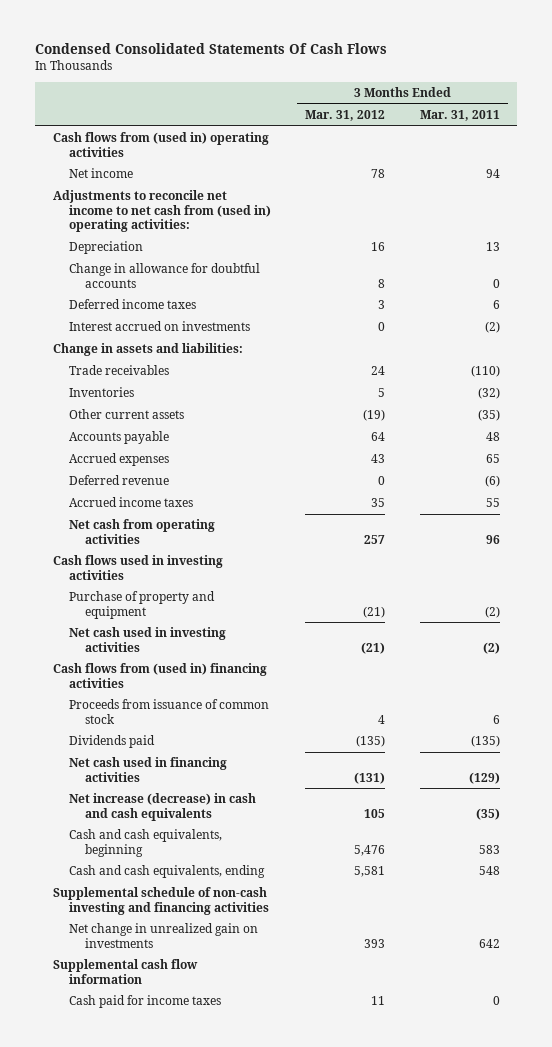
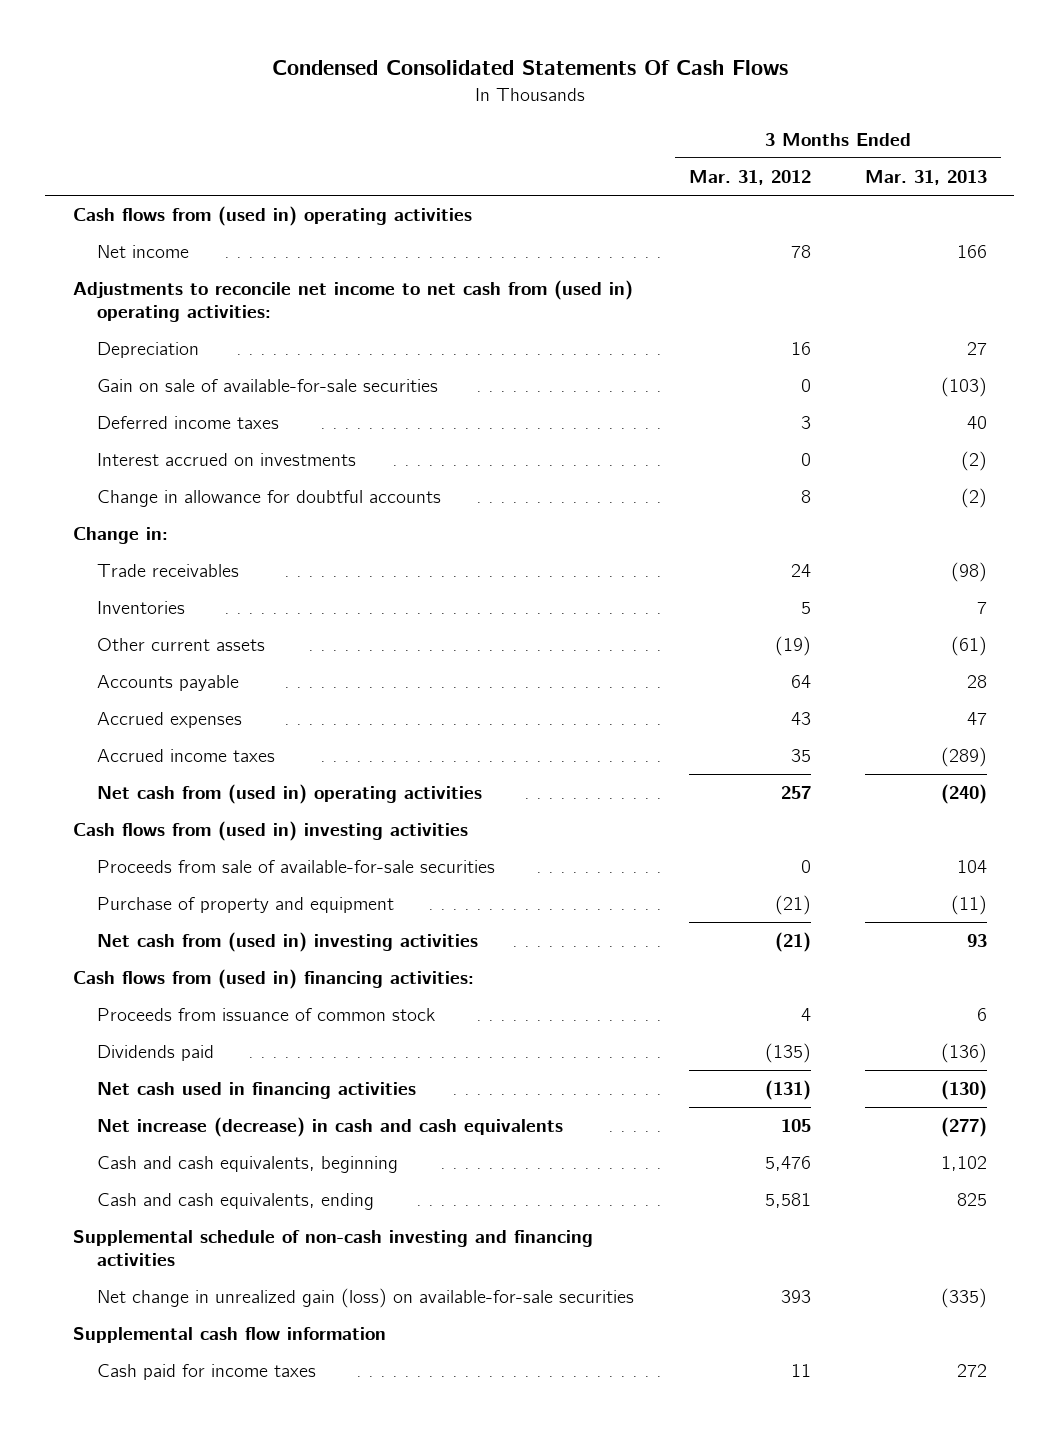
[419,109,500,121] Mar. 31, 2011 -> none
none -> [864,170,987,186] Mar. 31, 2013
none -> [97,379,439,393] Gain on sale of available-for-sale securities
[68,263,260,288] Change in allowance for doubtful accounts -> [97,490,442,508] Change in allowance for doubtful accounts
[52,343,243,357] Change in assets and liabilities: -> [72,527,168,545] Change in:
[68,475,169,486] Deferred revenue -> none
[68,519,215,544] Net cash from operating activities -> [97,784,483,805] Net cash from (used in) operating activities
[52,555,223,580] Cash flows used in investing activities -> [72,821,468,842] Cash flows from (used in) investing activities
none -> [97,860,496,874] Proceeds from sale of available-for-sale securities
[68,627,226,652] Net cash used in investing activities -> [97,932,479,953] Net cash from (used in) investing activities
[52,663,267,688] Cash flows from (used in) financing activities -> [72,969,474,990] Cash flows from (used in) financing activities:
[68,923,258,948] Net change in unrealized gain on investments -> [97,1288,635,1309] Net change in unrealized gain (loss) on available-for-sale securities

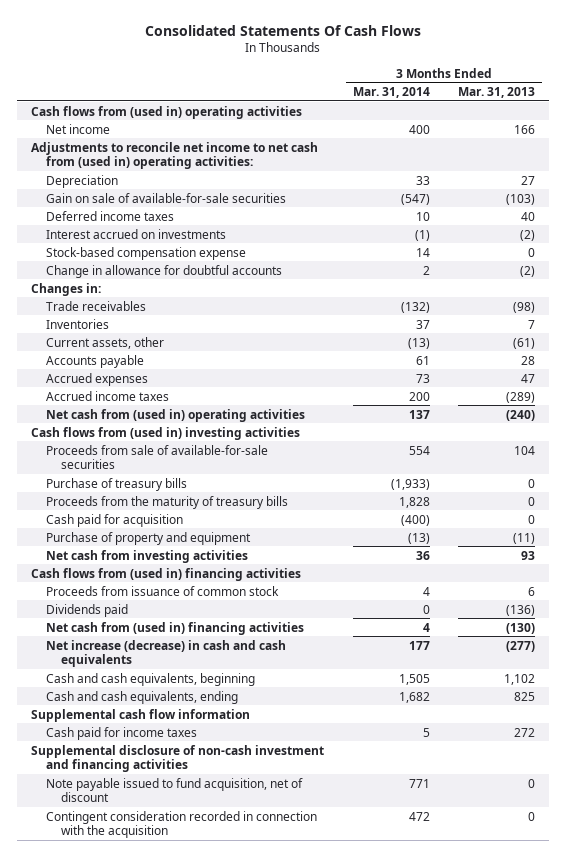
[271,60,788,76] Condensed Consolidated Statements Of Cash Flows -> [145,24,422,36] Consolidated Statements Of Cash Flows
[688,170,811,186] Mar. 31, 2012 -> none
none -> [352,87,430,99] Mar. 31, 2014
none -> [46,246,247,260] Stock-based compensation expense
[72,527,168,545] Change in: -> [31,282,102,296] Changes in:
[97,638,266,652] Other current assets -> [46,336,165,349] Current assets, other
none -> [46,477,188,491] Purchase of treasury bills
none -> [46,495,289,509] Proceeds from the maturity of treasury bills
none -> [46,513,184,527] Cash paid for acquisition
[97,932,479,953] Net cash from (used in) investing activities -> [46,549,249,563] Net cash from investing activities
[72,969,474,990] Cash flows from (used in) financing activities: -> [31,567,302,581] Cash flows from (used in) financing activities
[97,1082,417,1100] Net cash used in financing activities -> [46,621,305,635] Net cash from (used in) financing activities
[72,1230,593,1266] Supplemental schedule of non-cash investing and financing activities -> none
[97,1288,635,1309] Net change in unrealized gain (loss) on available-for-sale securities -> none
none -> [31,744,325,773] Supplemental disclosure of non-cash investment and financing activities
none -> [46,777,304,803] Note payable issued to fund acquisition, net of discount
none -> [46,810,318,839] Contingent consideration recorded in connection with the acquisition

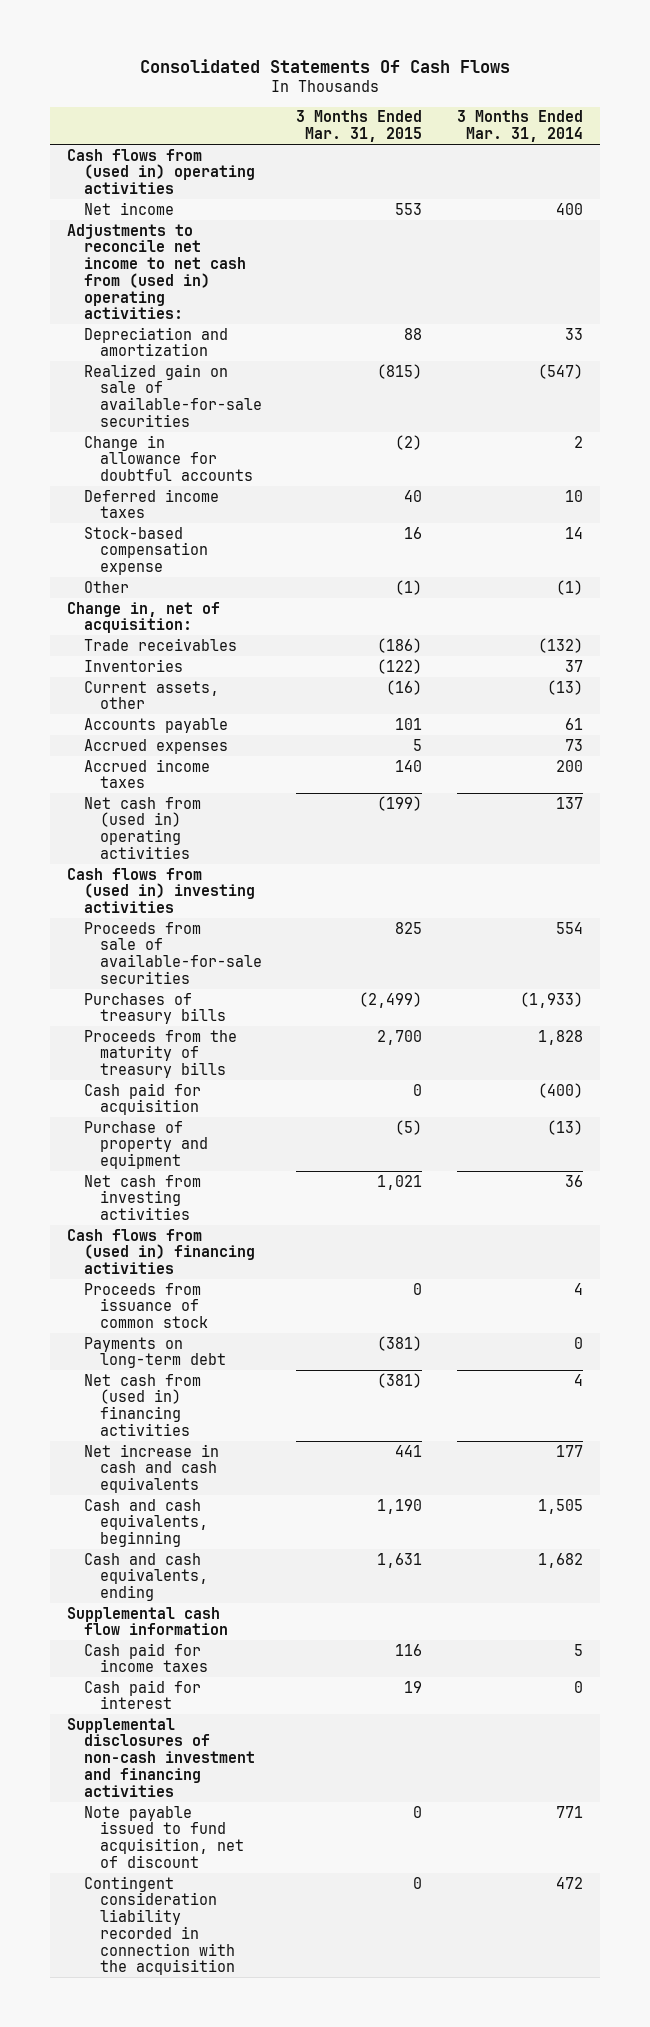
[457,87,535,99] Mar. 31, 2013 -> none
none -> [296,110,423,143] 3 Months Ended Mar. 31, 2015
[46,174,119,188] Depreciation -> none
none -> [83,326,228,357] Depreciation and amortization
[46,192,287,203] Gain on sale of available-for-sale securities -> [83,363,262,427] Realized gain on sale of available-for-sale securities
[46,264,283,278] Change in allowance for doubtful accounts -> [83,434,253,482] Change in allowance for doubtful accounts
[46,228,227,239] Interest accrued on investments -> none
none -> [83,580,129,593] Other
[31,282,102,296] Changes in: -> [67,601,221,634] Change in, net of acquisition:
[46,477,188,491] Purchase of treasury bills -> [83,992,226,1025] Purchases of treasury bills
[46,603,129,617] Dividends paid -> none
none -> [83,1336,226,1369] Payments on long-term debt
[46,639,287,668] Net increase (decrease) in cash and cash equivalents -> [83,1443,219,1494] Net increase in cash and cash equivalents
none -> [83,1679,201,1710] Cash paid for interest
[31,744,325,773] Supplemental disclosure of non-cash investment and financing activities -> [67,1717,255,1797] Supplemental disclosures of non-cash investment and financing activities
[46,810,318,839] Contingent consideration recorded in connection with the acquisition -> [83,1875,235,1976] Contingent consideration liability recorded in connection with the acquisition

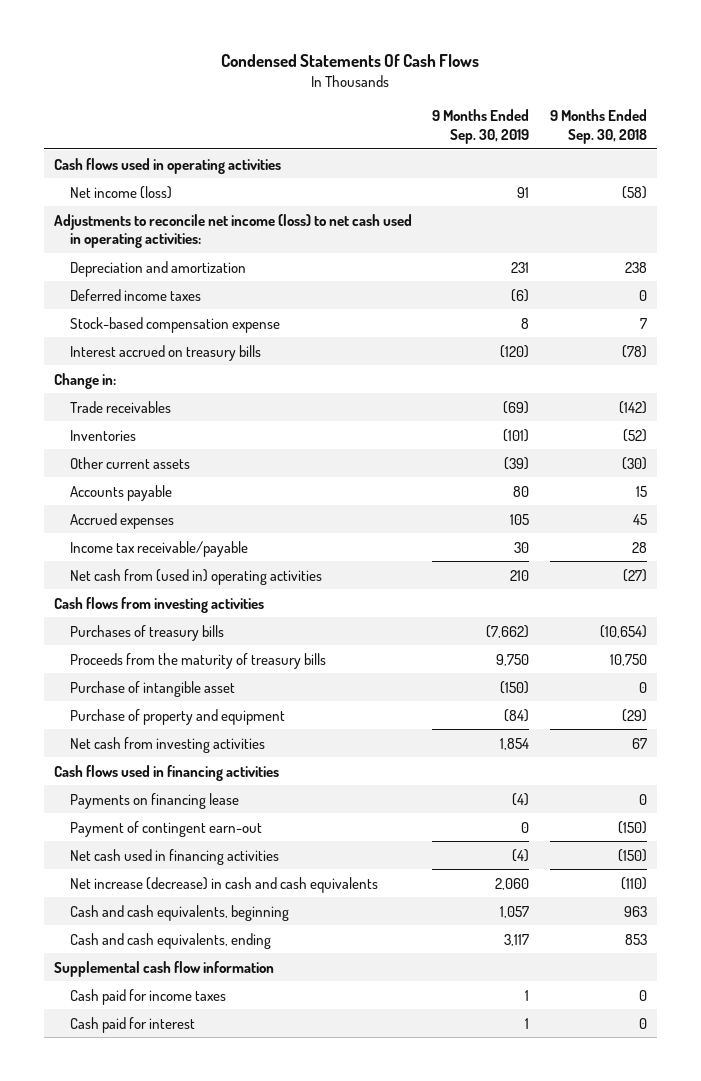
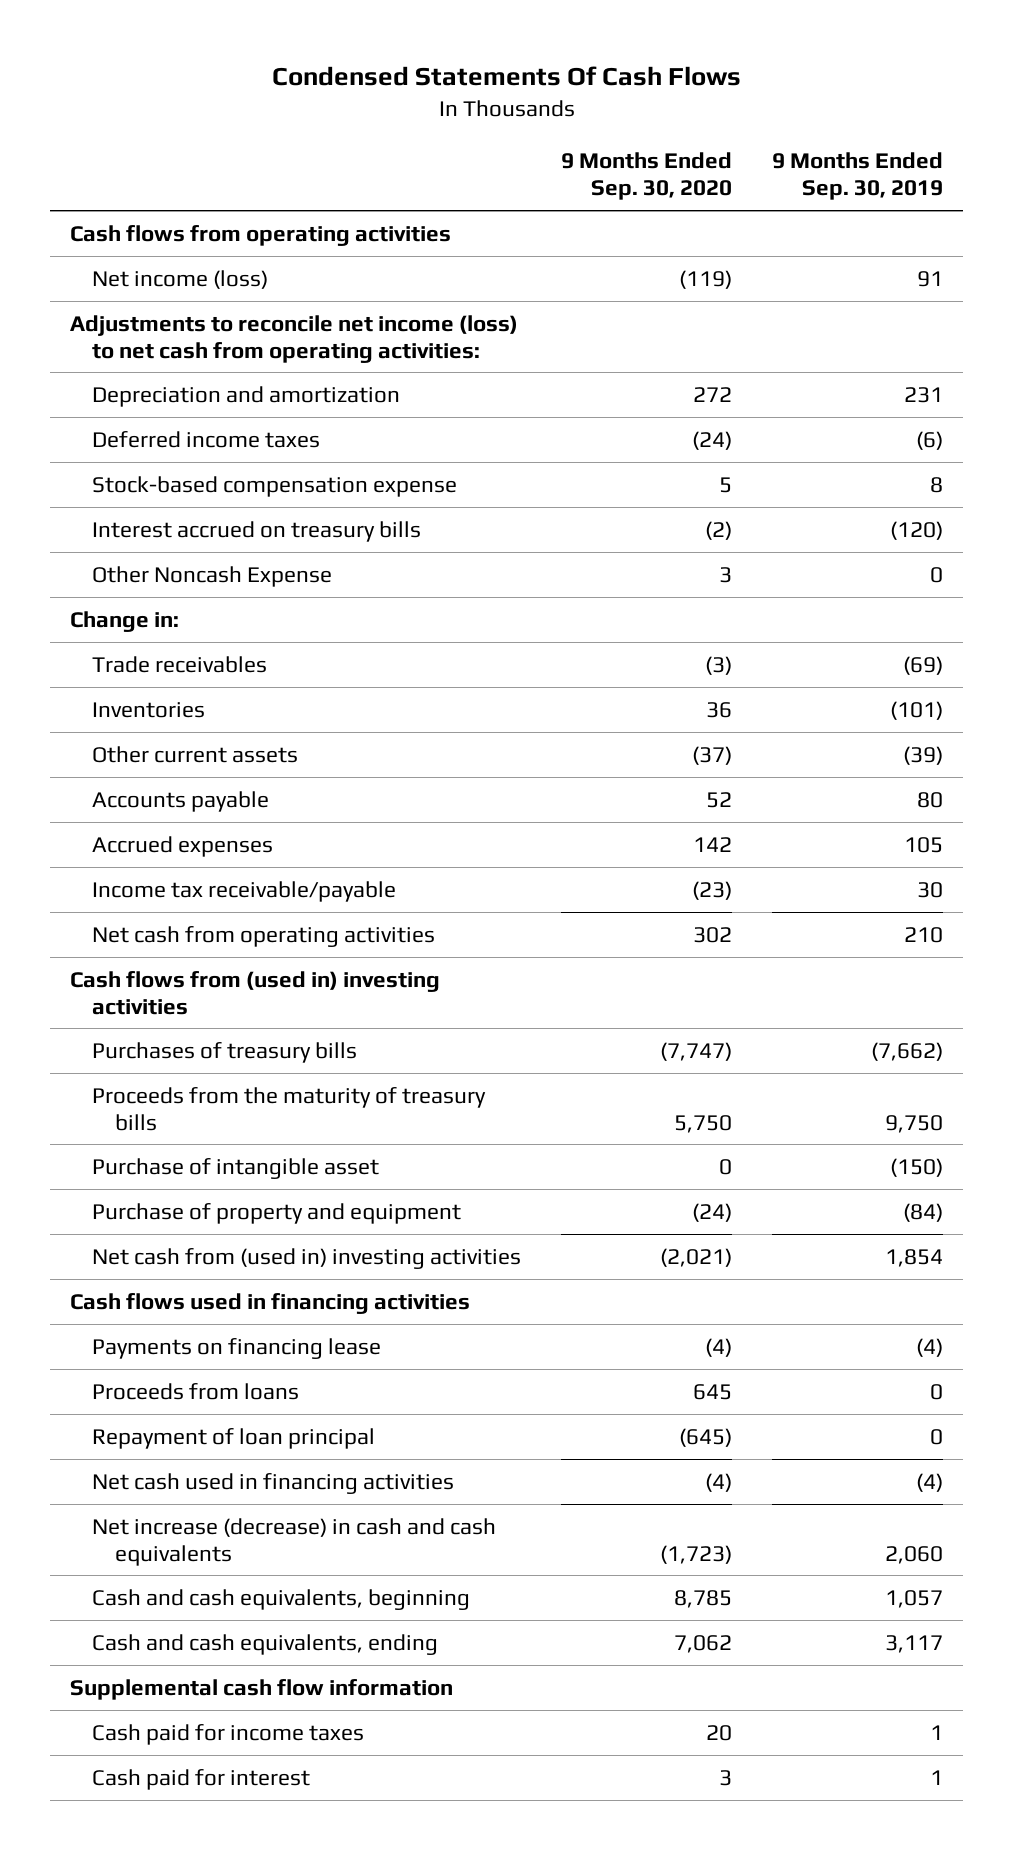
[550,109,648,144] 9 Months Ended Sep. 30, 2018 -> none
none -> [561,152,733,201] 9 Months Ended Sep. 30, 2020
[53,157,281,174] Cash flows used in operating activities -> [70,224,452,246] Cash flows from operating activities
[53,213,412,249] Adjustments to reconcile net income (loss) to net cash used in operating activities: -> [70,314,519,363] Adjustments to reconcile net income (loss) to net cash from operating activities:
none -> [92,565,333,587] Other Noncash Expense
[69,568,322,585] Net cash from (used in) operating activities -> [92,925,436,947] Net cash from operating activities
[53,596,264,613] Cash flows from investing activities -> [70,970,441,1015] Cash flows from (used in) investing activities
[69,736,265,753] Net cash from investing activities -> [92,1247,522,1269] Net cash from (used in) investing activities
[69,820,262,837] Payment of contingent earn-out -> none
none -> [92,1382,300,1400] Proceeds from loans
none -> [92,1427,376,1449] Repayment of loan principal

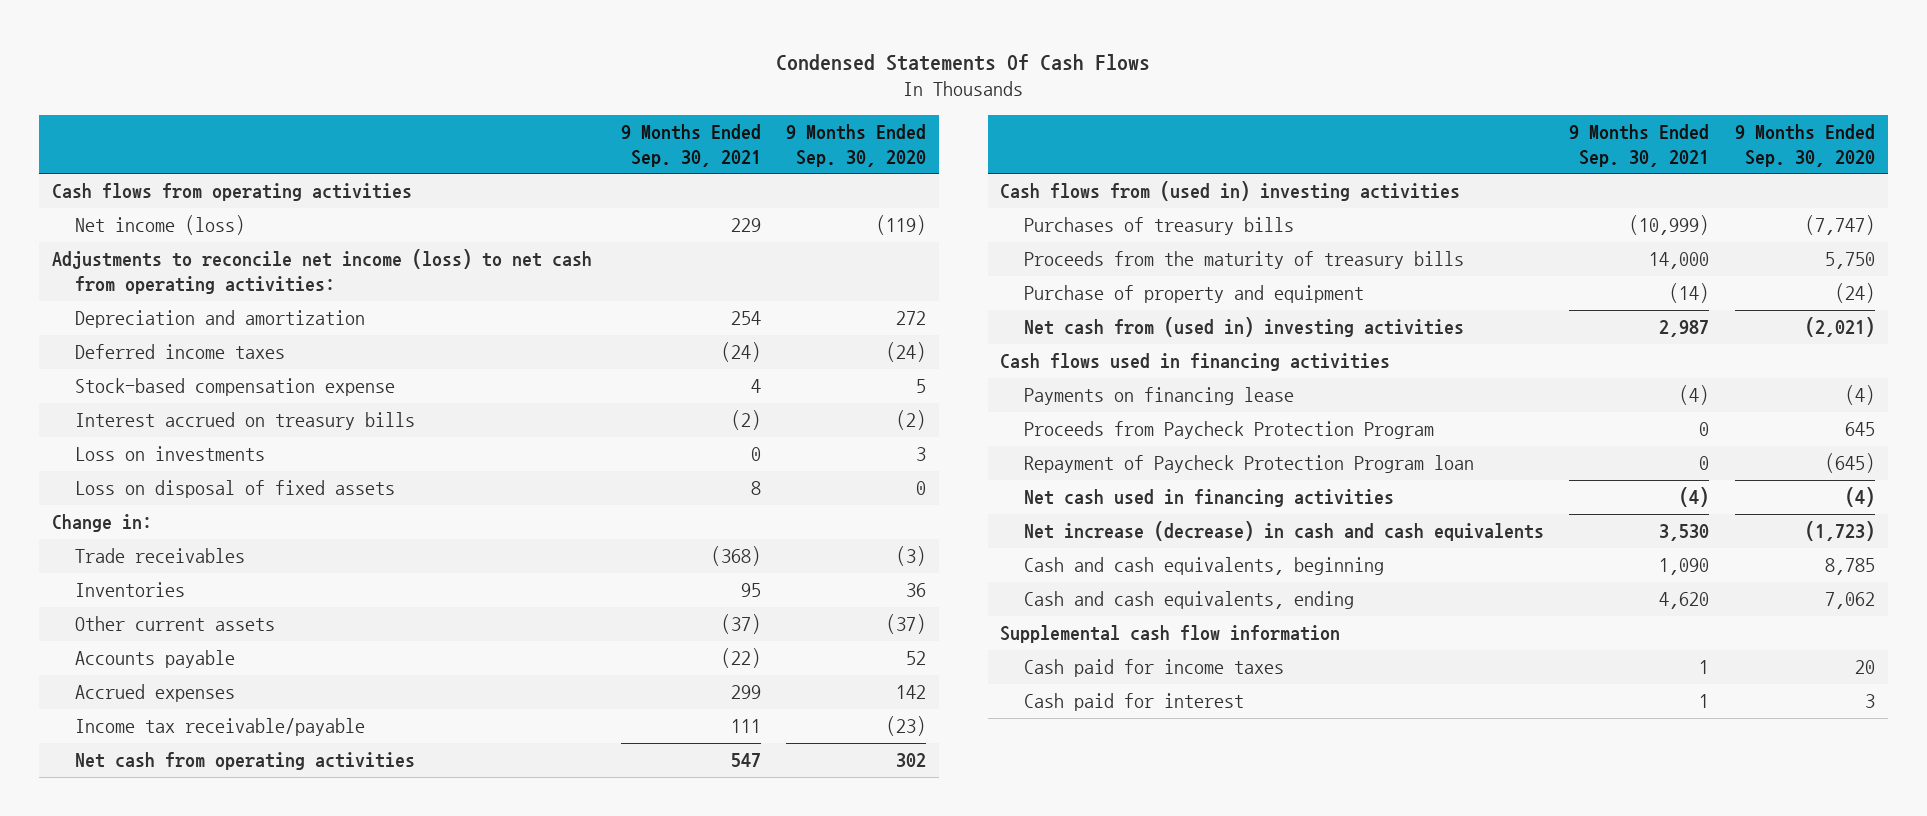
[772,152,944,201] 9 Months Ended Sep. 30, 2019 -> none
none -> [620,123,761,167] 9 Months Ended Sep. 30, 2021
[92,565,333,587] Other Noncash Expense -> [75,445,266,461] Loss on investments
none -> [75,479,396,498] Loss on disposal of fixed assets
[92,1157,380,1179] Purchase of intangible asset -> none
[92,1382,300,1400] Proceeds from loans -> [1023,420,1434,439] Proceeds from Paycheck Protection Program
[92,1427,376,1449] Repayment of loan principal -> [1023,454,1474,473] Repayment of Paycheck Protection Program loan

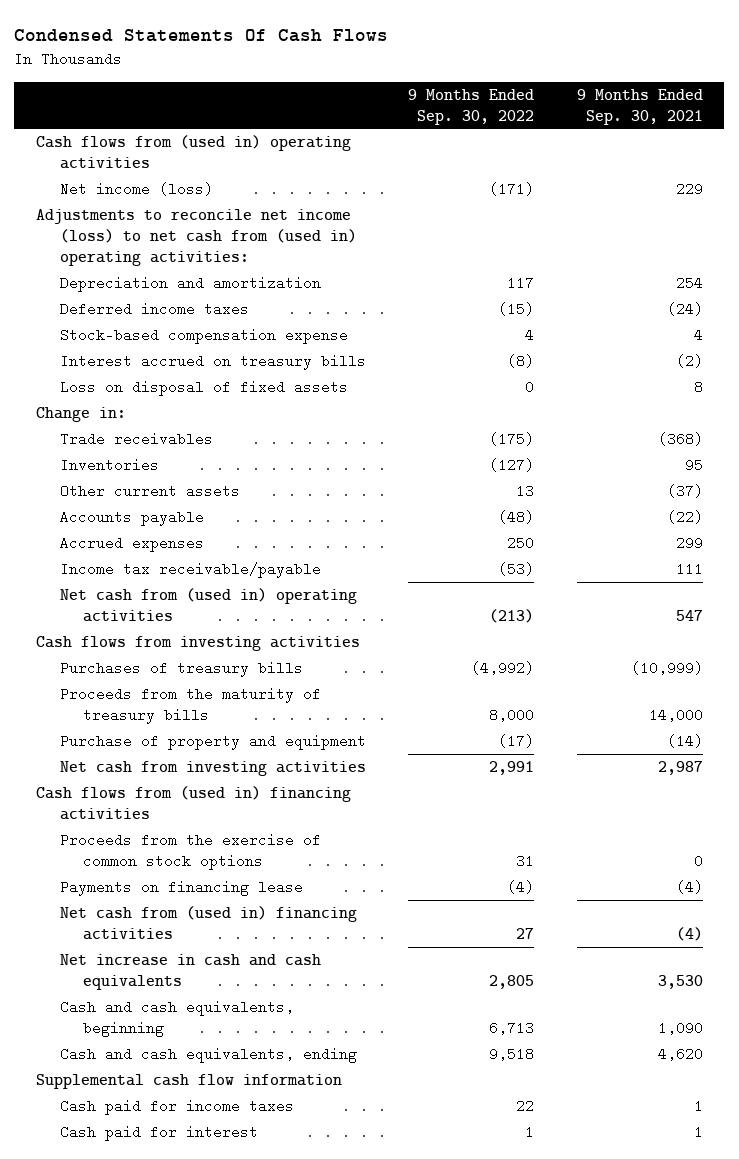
[786,123,927,167] 9 Months Ended Sep. 30, 2020 -> none
none -> [408,88,535,125] 9 Months Ended Sep. 30, 2022
[51,182,412,201] Cash flows from operating activities -> [35,135,351,170] Cash flows from (used in) operating activities
[51,248,592,295] Adjustments to reconcile net income (loss) to net cash from operating activities: -> [35,209,357,267] Adjustments to reconcile net income (loss) to net cash from (used in) operating activities:
[75,445,266,461] Loss on investments -> none
[75,751,416,770] Net cash from operating activities -> [59,588,357,623] Net cash from (used in) operating activities
[1000,180,1461,201] Cash flows from (used in) investing activities -> [35,636,360,652] Cash flows from investing activities
[1023,316,1464,337] Net cash from (used in) investing activities -> [59,761,366,777] Net cash from investing activities
[1000,352,1391,371] Cash flows used in financing activities -> [35,786,351,821] Cash flows from (used in) financing activities
none -> [59,833,321,871] Proceeds from the exercise of common stock options
[1023,420,1434,439] Proceeds from Paycheck Protection Program -> none
[1023,454,1474,473] Repayment of Paycheck Protection Program loan -> none
[1023,488,1394,507] Net cash used in financing activities -> [59,906,357,941] Net cash from (used in) financing activities
[1023,520,1544,541] Net increase (decrease) in cash and cash equivalents -> [59,954,321,991] Net increase in cash and cash equivalents

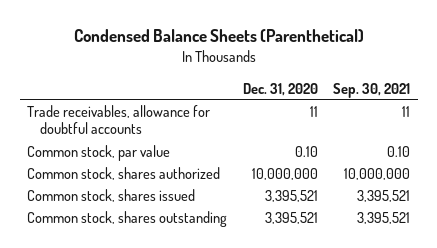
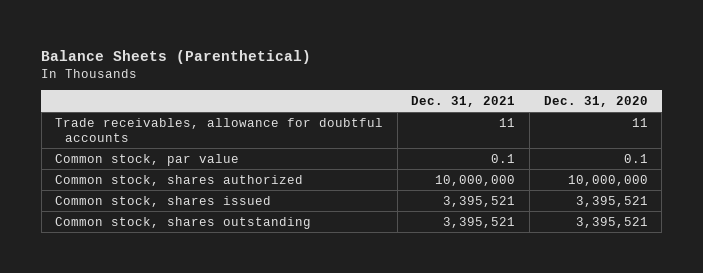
[73,29,364,43] Condensed Balance Sheets (Parenthetical) -> [41,49,312,64] Balance Sheets (Parenthetical)
[333,82,411,98] Sep. 30, 2021 -> none
none -> [411,95,516,107] Dec. 31, 2021
[294,145,318,157] 0.10 -> [623,153,648,163] 0.1

